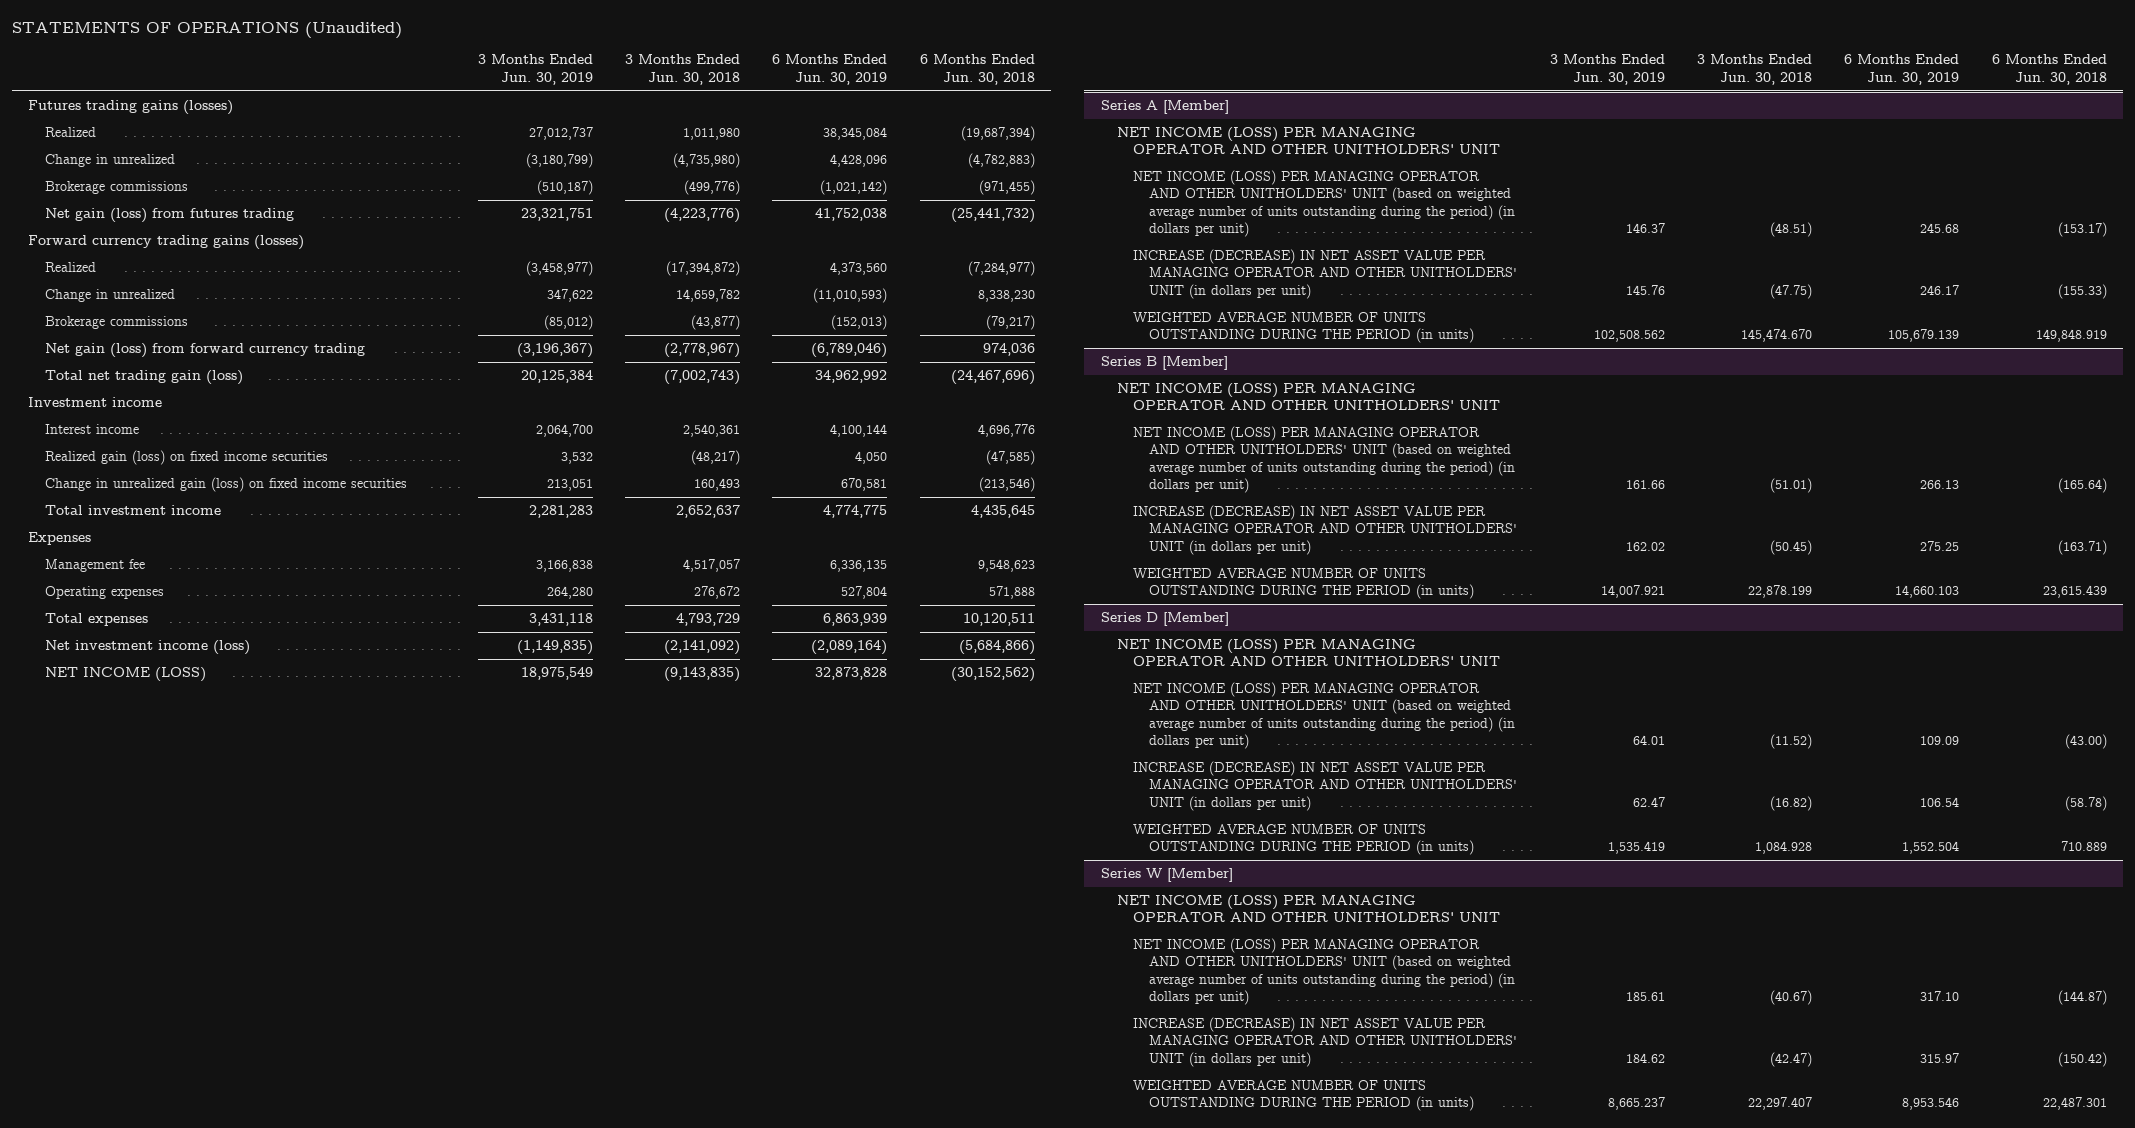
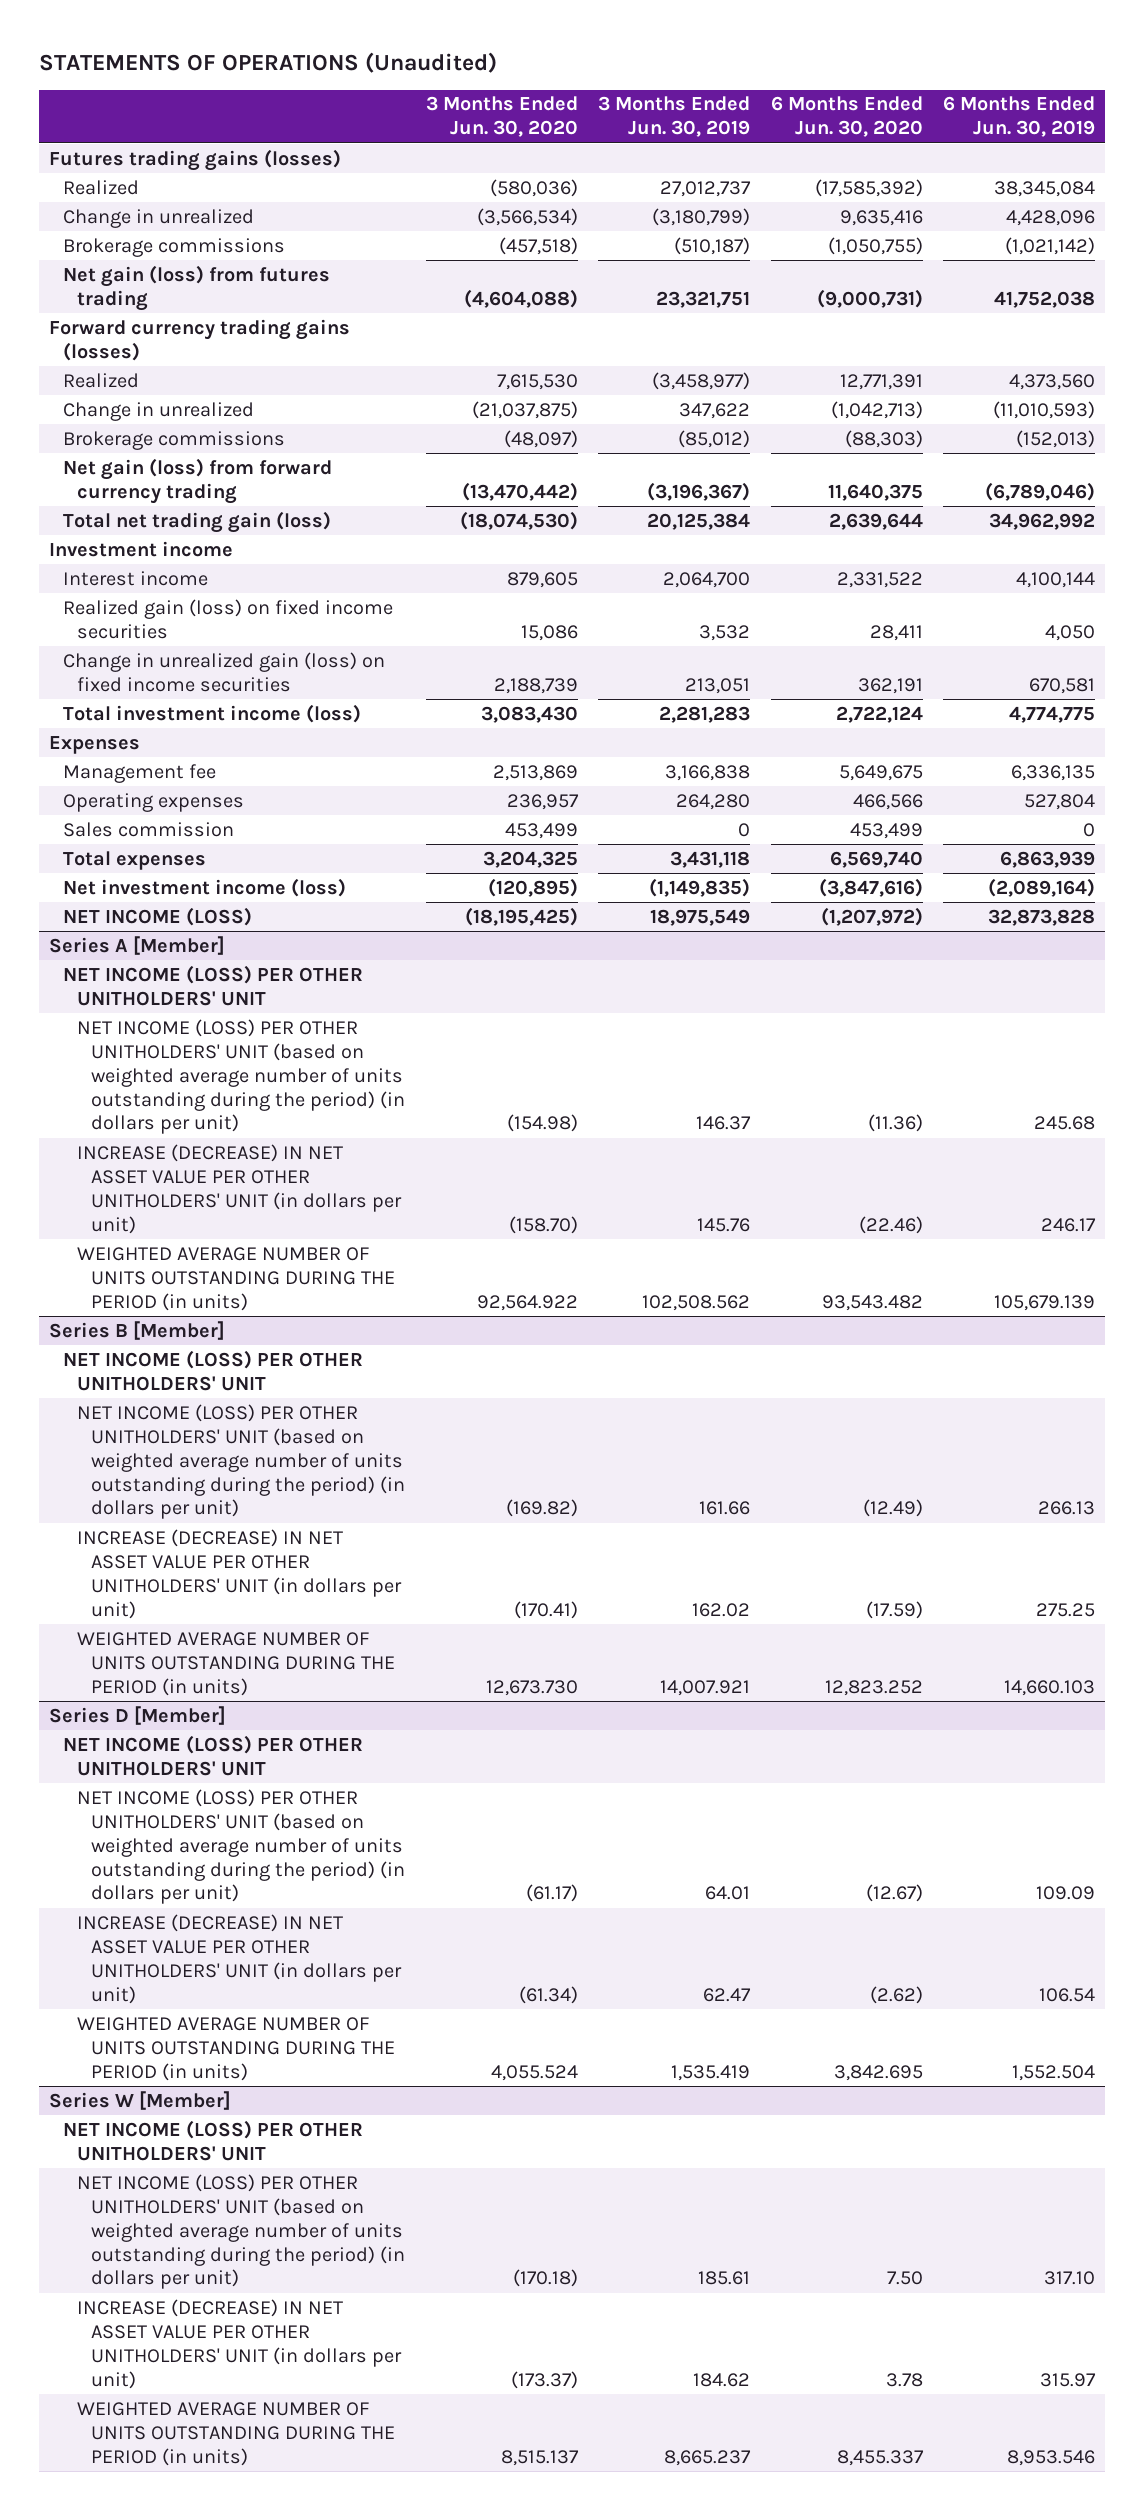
[625,54,741,85] 3 Months Ended Jun. 30, 2018 -> none
[919,54,1035,85] 6 Months Ended Jun. 30, 2018 -> none
none -> [425,96,578,138] 3 Months Ended Jun. 30, 2020
none -> [770,96,923,138] 6 Months Ended Jun. 30, 2020
[44,505,221,516] Total investment income -> [63,703,362,723] Total investment income (loss)
none -> [63,821,235,837] Sales commission
[1116,127,1501,155] NET INCOME (LOSS) PER MANAGING OPERATOR AND OTHER UNITHOLDERS' UNIT -> [63,964,364,1006] NET INCOME (LOSS) PER OTHER UNITHOLDERS' UNIT
[1133,170,1516,237] NET INCOME (LOSS) PER MANAGING OPERATOR AND OTHER UNITHOLDERS' UNIT (based on weighted average number of units outstanding during the period) (in dollars per unit) -> [77,1018,406,1135] NET INCOME (LOSS) PER OTHER UNITHOLDERS' UNIT (based on weighted average number of units outstanding during the period) (in dollars per unit)
[1133,249,1518,299] INCREASE (DECREASE) IN NET ASSET VALUE PER MANAGING OPERATOR AND OTHER UNITHOLDERS' UNIT (in dollars per unit) -> [77,1143,403,1234] INCREASE (DECREASE) IN NET ASSET VALUE PER OTHER UNITHOLDERS' UNIT (in dollars per unit)
[1116,383,1501,411] NET INCOME (LOSS) PER MANAGING OPERATOR AND OTHER UNITHOLDERS' UNIT -> [63,1349,364,1391] NET INCOME (LOSS) PER OTHER UNITHOLDERS' UNIT
[1133,426,1516,493] NET INCOME (LOSS) PER MANAGING OPERATOR AND OTHER UNITHOLDERS' UNIT (based on weighted average number of units outstanding during the period) (in dollars per unit) -> [77,1403,406,1520] NET INCOME (LOSS) PER OTHER UNITHOLDERS' UNIT (based on weighted average number of units outstanding during the period) (in dollars per unit)
[1133,505,1518,555] INCREASE (DECREASE) IN NET ASSET VALUE PER MANAGING OPERATOR AND OTHER UNITHOLDERS' UNIT (in dollars per unit) -> [77,1528,403,1619] INCREASE (DECREASE) IN NET ASSET VALUE PER OTHER UNITHOLDERS' UNIT (in dollars per unit)
[1116,639,1501,667] NET INCOME (LOSS) PER MANAGING OPERATOR AND OTHER UNITHOLDERS' UNIT -> [63,1734,364,1776] NET INCOME (LOSS) PER OTHER UNITHOLDERS' UNIT
[1133,682,1516,749] NET INCOME (LOSS) PER MANAGING OPERATOR AND OTHER UNITHOLDERS' UNIT (based on weighted average number of units outstanding during the period) (in dollars per unit) -> [77,1788,406,1905] NET INCOME (LOSS) PER OTHER UNITHOLDERS' UNIT (based on weighted average number of units outstanding during the period) (in dollars per unit)
[1133,761,1518,811] INCREASE (DECREASE) IN NET ASSET VALUE PER MANAGING OPERATOR AND OTHER UNITHOLDERS' UNIT (in dollars per unit) -> [77,1913,403,2004] INCREASE (DECREASE) IN NET ASSET VALUE PER OTHER UNITHOLDERS' UNIT (in dollars per unit)
[1116,895,1501,923] NET INCOME (LOSS) PER MANAGING OPERATOR AND OTHER UNITHOLDERS' UNIT -> [63,2119,364,2161] NET INCOME (LOSS) PER OTHER UNITHOLDERS' UNIT
[1133,938,1516,1005] NET INCOME (LOSS) PER MANAGING OPERATOR AND OTHER UNITHOLDERS' UNIT (based on weighted average number of units outstanding during the period) (in dollars per unit) -> [77,2173,406,2290] NET INCOME (LOSS) PER OTHER UNITHOLDERS' UNIT (based on weighted average number of units outstanding during the period) (in dollars per unit)
[1133,1017,1518,1067] INCREASE (DECREASE) IN NET ASSET VALUE PER MANAGING OPERATOR AND OTHER UNITHOLDERS' UNIT (in dollars per unit) -> [77,2298,403,2389] INCREASE (DECREASE) IN NET ASSET VALUE PER OTHER UNITHOLDERS' UNIT (in dollars per unit)

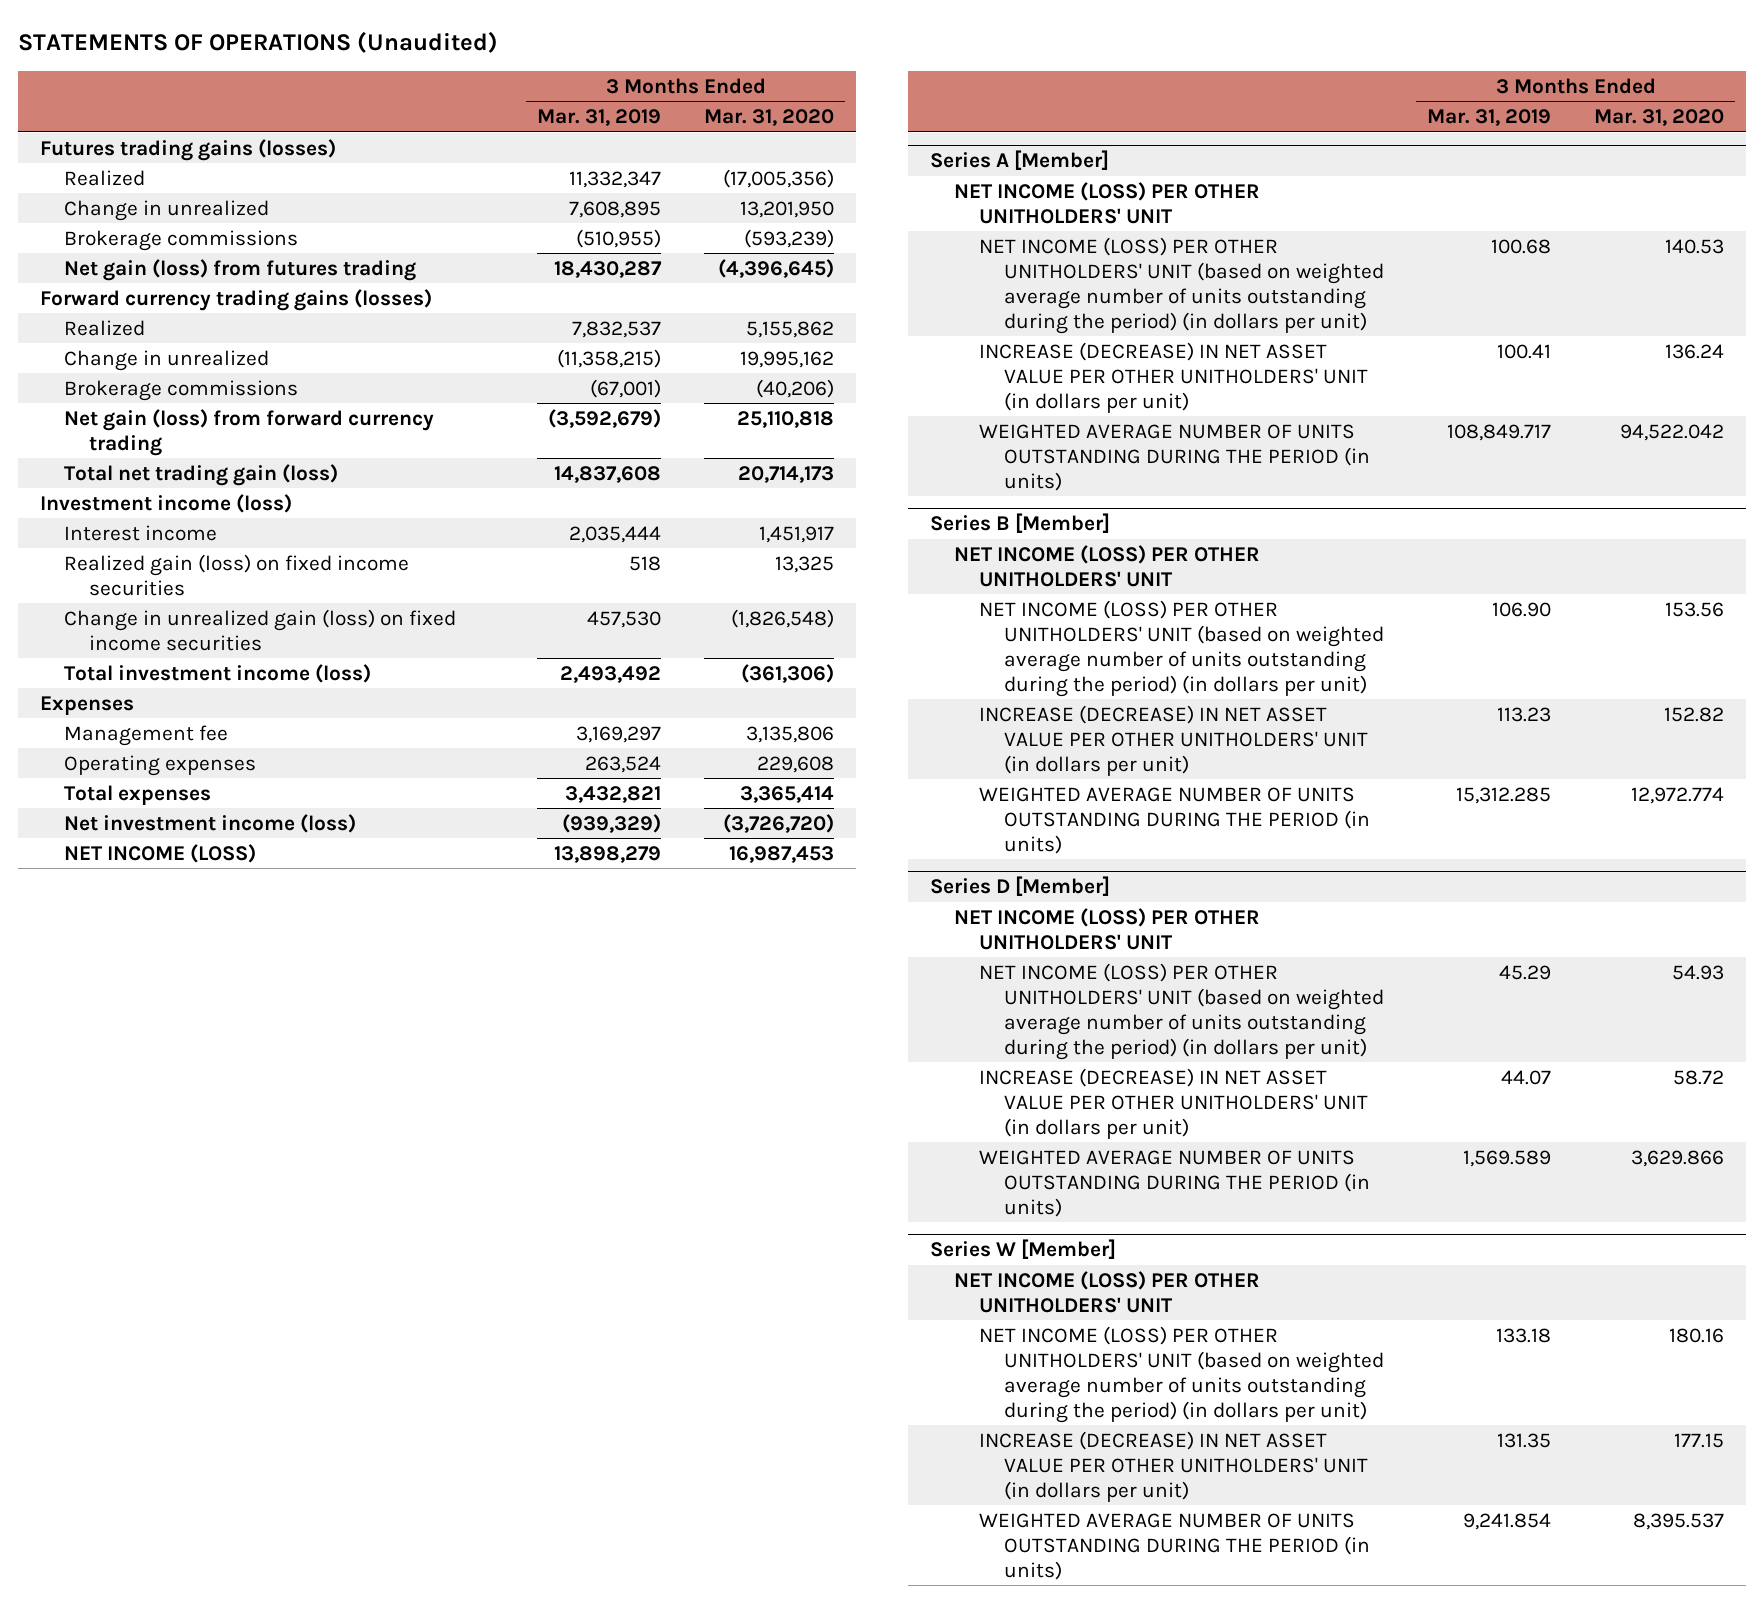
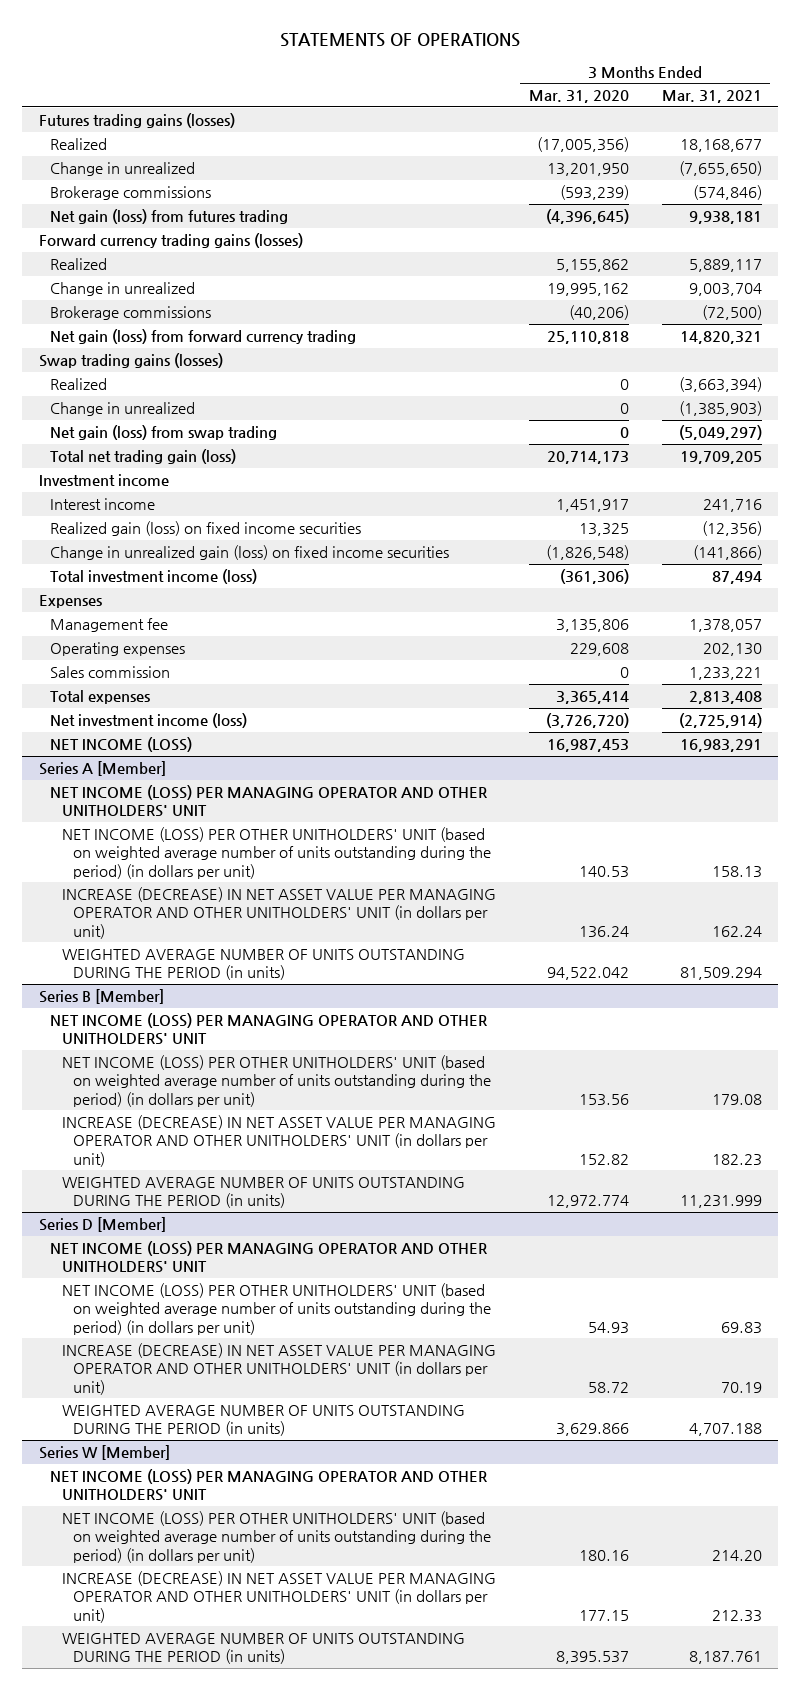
[18,31,499,54] STATEMENTS OF OPERATIONS (Unaudited) -> [280,32,521,47] STATEMENTS OF OPERATIONS
[537,109,662,127] Mar. 31, 2019 -> none
none -> [661,90,762,104] Mar. 31, 2021
none -> [38,352,223,368] Swap trading gains (losses)
none -> [50,377,108,390] Realized
none -> [50,401,196,416] Change in unrealized
none -> [50,424,278,440] Net gain (loss) from swap trading
[39,493,292,513] Investment income (loss) -> [38,473,169,486] Investment income
none -> [50,665,171,678] Sales commission
[954,181,1261,224] NET INCOME (LOSS) PER OTHER UNITHOLDERS' UNIT -> [50,784,489,818] NET INCOME (LOSS) PER MANAGING OPERATOR AND OTHER UNITHOLDERS' UNIT
[978,341,1368,413] INCREASE (DECREASE) IN NET ASSET VALUE PER OTHER UNITHOLDERS' UNIT (in dollars per unit) -> [61,886,496,939] INCREASE (DECREASE) IN NET ASSET VALUE PER MANAGING OPERATOR AND OTHER UNITHOLDERS' UNIT (in dollars per unit)
[954,544,1261,587] NET INCOME (LOSS) PER OTHER UNITHOLDERS' UNIT -> [50,1012,489,1046] NET INCOME (LOSS) PER MANAGING OPERATOR AND OTHER UNITHOLDERS' UNIT
[978,704,1368,776] INCREASE (DECREASE) IN NET ASSET VALUE PER OTHER UNITHOLDERS' UNIT (in dollars per unit) -> [61,1114,496,1167] INCREASE (DECREASE) IN NET ASSET VALUE PER MANAGING OPERATOR AND OTHER UNITHOLDERS' UNIT (in dollars per unit)
[954,907,1261,950] NET INCOME (LOSS) PER OTHER UNITHOLDERS' UNIT -> [50,1240,489,1274] NET INCOME (LOSS) PER MANAGING OPERATOR AND OTHER UNITHOLDERS' UNIT
[978,1067,1368,1139] INCREASE (DECREASE) IN NET ASSET VALUE PER OTHER UNITHOLDERS' UNIT (in dollars per unit) -> [61,1342,496,1395] INCREASE (DECREASE) IN NET ASSET VALUE PER MANAGING OPERATOR AND OTHER UNITHOLDERS' UNIT (in dollars per unit)
[954,1270,1261,1313] NET INCOME (LOSS) PER OTHER UNITHOLDERS' UNIT -> [50,1468,489,1502] NET INCOME (LOSS) PER MANAGING OPERATOR AND OTHER UNITHOLDERS' UNIT
[978,1430,1368,1502] INCREASE (DECREASE) IN NET ASSET VALUE PER OTHER UNITHOLDERS' UNIT (in dollars per unit) -> [61,1570,496,1623] INCREASE (DECREASE) IN NET ASSET VALUE PER MANAGING OPERATOR AND OTHER UNITHOLDERS' UNIT (in dollars per unit)

